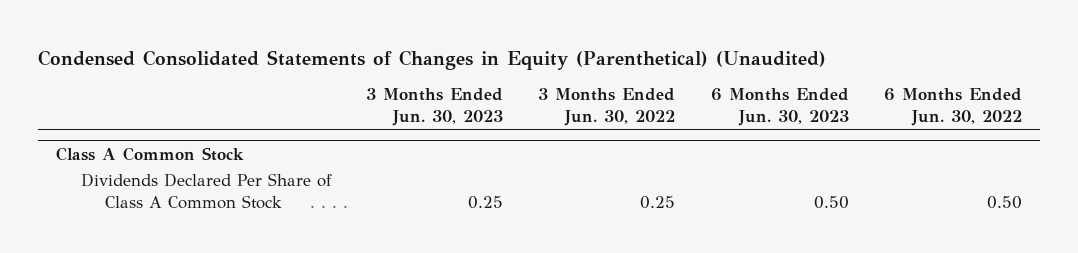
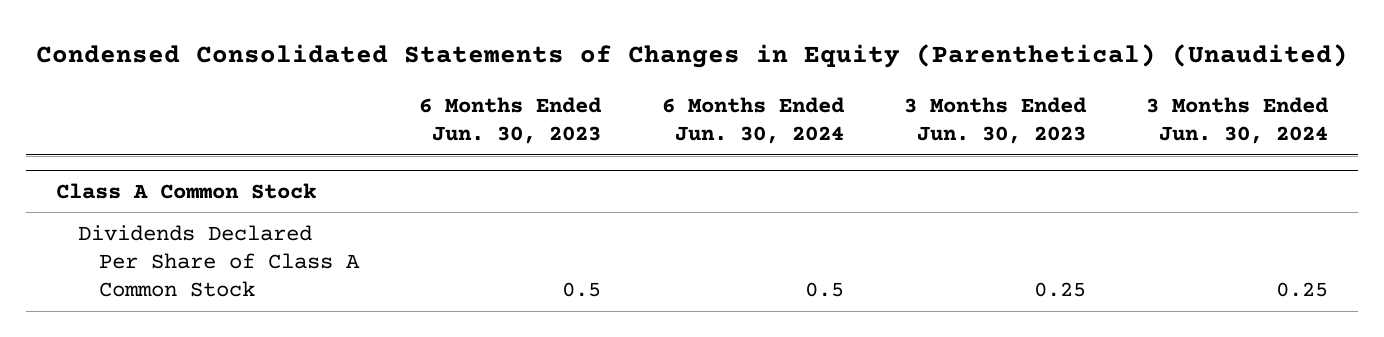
[538,88,676,126] 3 Months Ended Jun. 30, 2022 -> none
[884,88,1023,126] 6 Months Ended Jun. 30, 2022 -> none
none -> [661,97,845,145] 6 Months Ended Jun. 30, 2024
none -> [1145,97,1329,145] 3 Months Ended Jun. 30, 2024
[813,195,849,209] 0.50 -> [562,282,602,298] 0.5

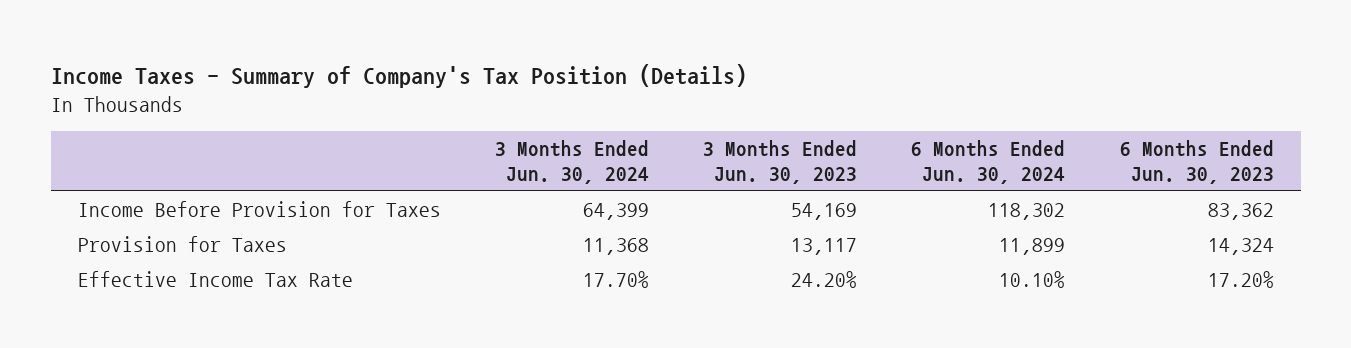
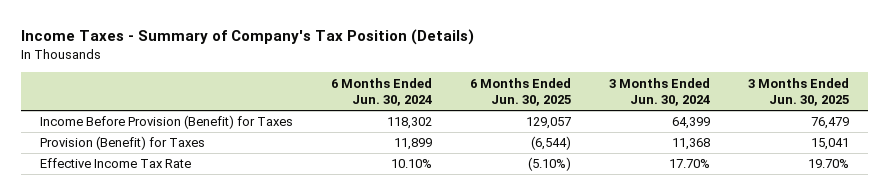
[703,140,858,184] 3 Months Ended Jun. 30, 2023 -> none
[1119,140,1274,184] 6 Months Ended Jun. 30, 2023 -> none
none -> [469,77,571,107] 6 Months Ended Jun. 30, 2025
none -> [748,77,850,107] 3 Months Ended Jun. 30, 2025
[77,201,441,218] Income Before Provision for Taxes -> [39,115,293,130] Income Before Provision (Benefit) for Taxes
[77,236,287,253] Provision for Taxes -> [39,136,205,151] Provision (Benefit) for Taxes

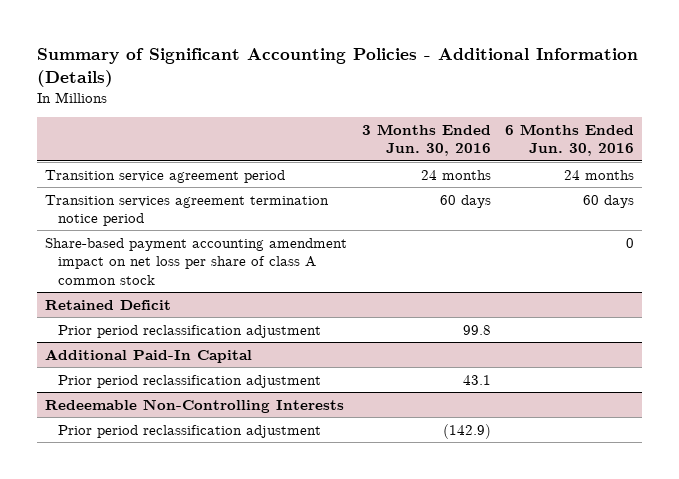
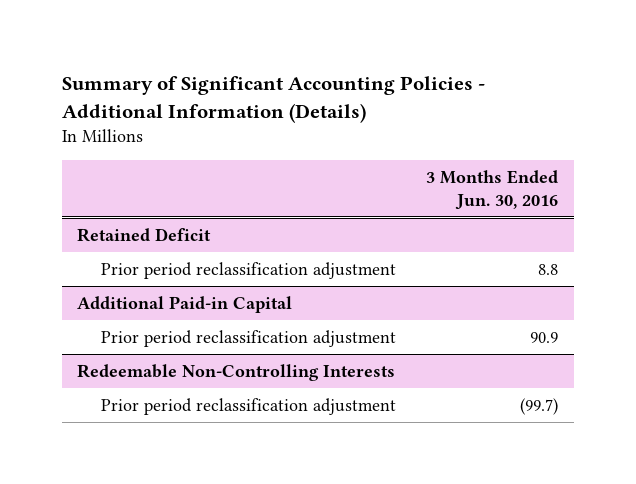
[505,123,635,157] 6 Months Ended Jun. 30, 2016 -> none
[44,169,285,183] Transition service agreement period -> none
[44,194,329,227] Transition services agreement termination notice period -> none
[44,237,347,285] Share-based payment accounting amendment impact on net loss per share of class A common stock -> none
[462,324,491,335] 99.8 -> [538,263,559,275] 8.8
[44,348,252,363] Additional Paid-In Capital -> [77,295,293,313] Additional Paid-in Capital
[462,374,491,385] 43.1 -> [530,331,559,343] 90.9
[442,423,491,439] (142.9) -> [520,397,559,415] (99.7)

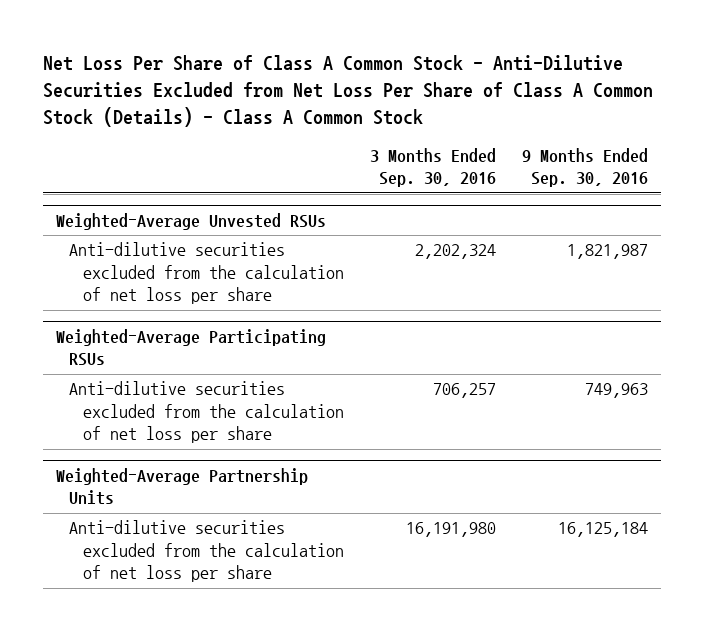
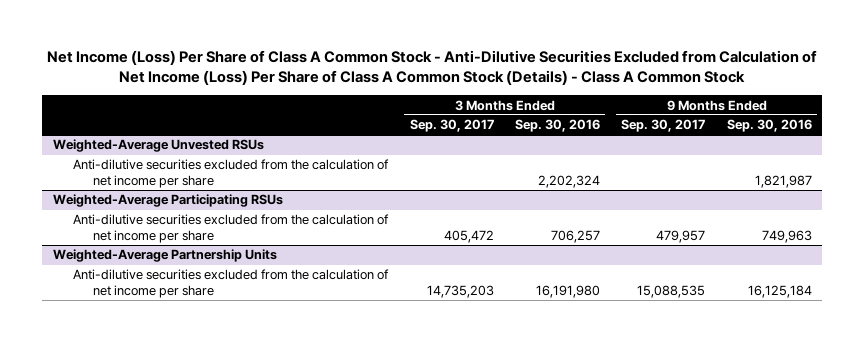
[42,55,653,128] Net Loss Per Share of Class A Common Stock - Anti-Dilutive Securities Excluded from Net Loss Per Share of Class A Common Stock (Details) - Class A Common Stock -> [47,50,818,86] Net Income (Loss) Per Share of Class A Common Stock - Anti-Dilutive Securities Excluded from Calculation of Net Income (Loss) Per Share of Class A Common Stock (Details) - Class A Common Stock
none -> [409,119,494,133] Sep. 30, 2017
none -> [621,119,706,133] Sep. 30, 2017
[69,242,344,305] Anti-dilutive securities excluded from the calculation of net loss per share -> [73,159,390,188] Anti-dilutive securities excluded from the calculation of net income per share
[69,381,344,444] Anti-dilutive securities excluded from the calculation of net loss per share -> [73,214,390,243] Anti-dilutive securities excluded from the calculation of net income per share
[69,520,344,583] Anti-dilutive securities excluded from the calculation of net loss per share -> [73,269,390,298] Anti-dilutive securities excluded from the calculation of net income per share

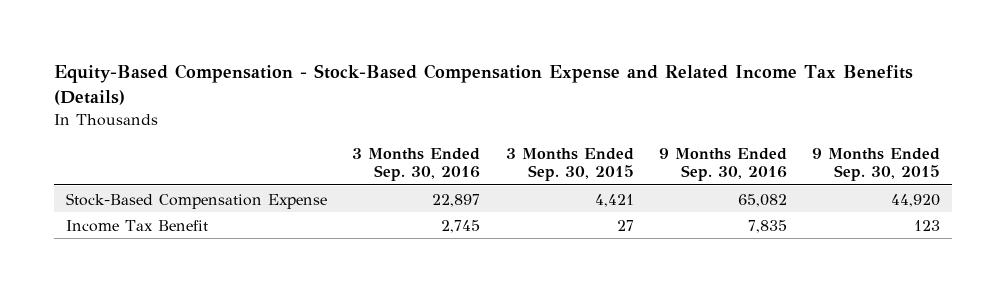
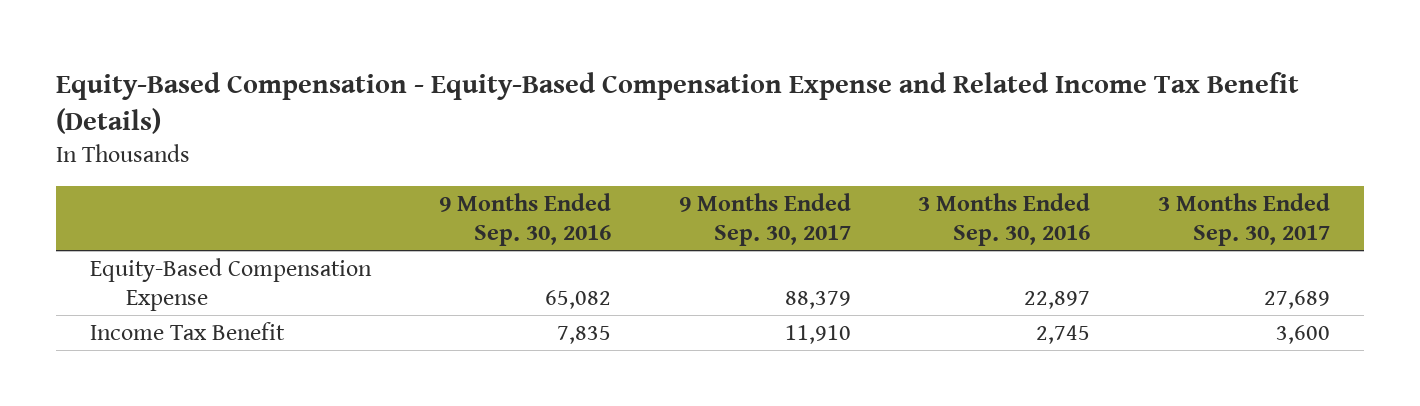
[53,64,913,106] Equity-Based Compensation - Stock-Based Compensation Expense and Related Income Tax Benefits (Details) -> [55,71,1299,135] Equity-Based Compensation - Equity-Based Compensation Expense and Related Income Tax Benefit (Details)
[505,147,634,182] 3 Months Ended Sep. 30, 2015 -> none
[811,147,940,182] 9 Months Ended Sep. 30, 2015 -> none
none -> [678,193,851,247] 9 Months Ended Sep. 30, 2017
none -> [1158,193,1331,247] 3 Months Ended Sep. 30, 2017
[66,192,328,209] Stock-Based Compensation Expense -> [89,258,372,311] Equity-Based Compensation Expense

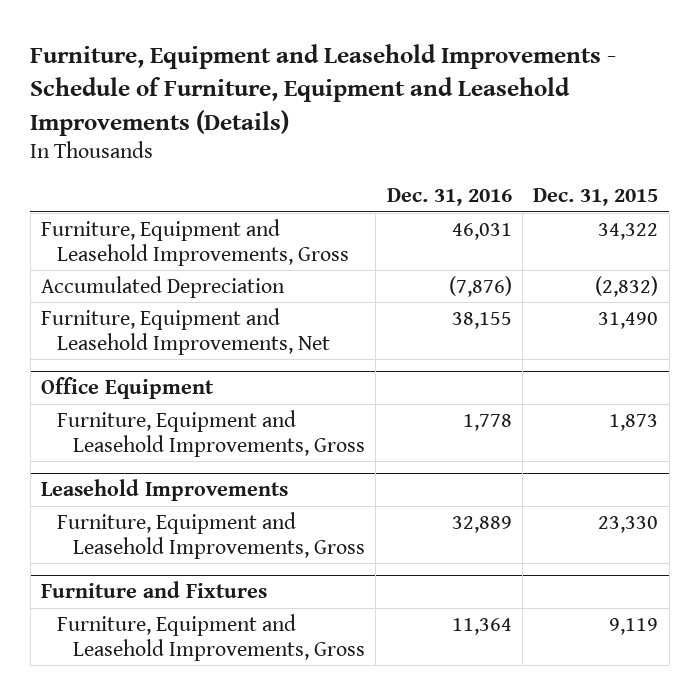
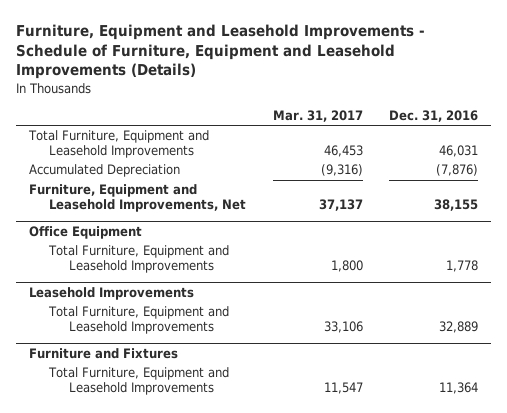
[533,188,659,207] Dec. 31, 2015 -> none
none -> [272,109,363,122] Mar. 31, 2017
[41,218,349,266] Furniture, Equipment and Leasehold Improvements, Gross -> [28,130,210,159] Total Furniture, Equipment and Leasehold Improvements
[56,409,365,457] Furniture, Equipment and Leasehold Improvements, Gross -> [48,245,230,274] Total Furniture, Equipment and Leasehold Improvements
[56,511,365,559] Furniture, Equipment and Leasehold Improvements, Gross -> [48,306,230,335] Total Furniture, Equipment and Leasehold Improvements
[56,613,365,661] Furniture, Equipment and Leasehold Improvements, Gross -> [48,367,230,396] Total Furniture, Equipment and Leasehold Improvements

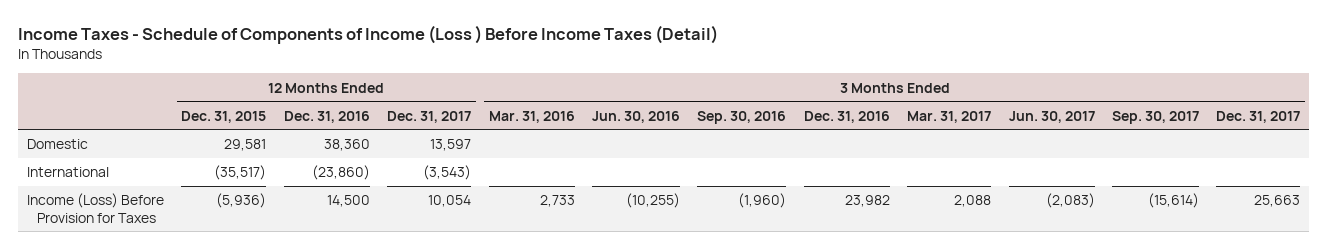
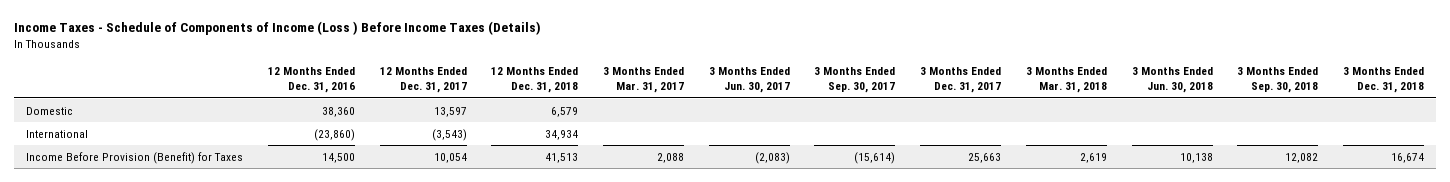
[18,25,719,45] Income Taxes - Schedule of Components of Income (Loss ) Before Income Taxes (Detail) -> [13,21,541,36] Income Taxes - Schedule of Components of Income (Loss ) Before Income Taxes (Details)
[181,110,267,123] Dec. 31, 2015 -> none
[488,110,575,123] Mar. 31, 2016 -> none
[592,110,681,123] Jun. 30, 2016 -> none
[697,110,787,124] Sep. 30, 2016 -> none
[803,110,890,123] Dec. 31, 2016 -> none
none -> [491,67,579,94] 12 Months Ended Dec. 31, 2018
none -> [1025,67,1107,94] 3 Months Ended Mar. 31, 2018
none -> [1131,67,1213,94] 3 Months Ended Jun. 30, 2018
none -> [1237,67,1319,94] 3 Months Ended Sep. 30, 2018
none -> [1343,67,1425,94] 3 Months Ended Dec. 31, 2018
[26,193,164,223] Income (Loss) Before Provision for Taxes -> [26,151,244,164] Income Before Provision (Benefit) for Taxes

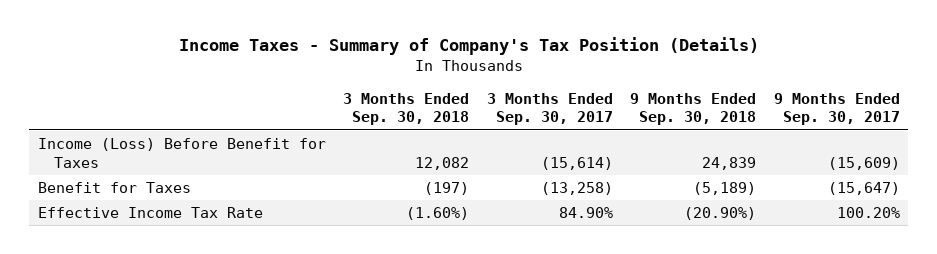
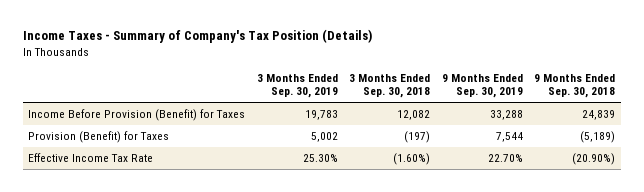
[486,92,613,126] 3 Months Ended Sep. 30, 2017 -> none
[773,92,900,126] 9 Months Ended Sep. 30, 2017 -> none
none -> [256,73,338,99] 3 Months Ended Sep. 30, 2019
none -> [441,73,523,99] 9 Months Ended Sep. 30, 2019
[37,137,326,168] Income (Loss) Before Benefit for Taxes -> [28,109,246,122] Income Before Provision (Benefit) for Taxes
[37,181,191,193] Benefit for Taxes -> [28,131,170,144] Provision (Benefit) for Taxes

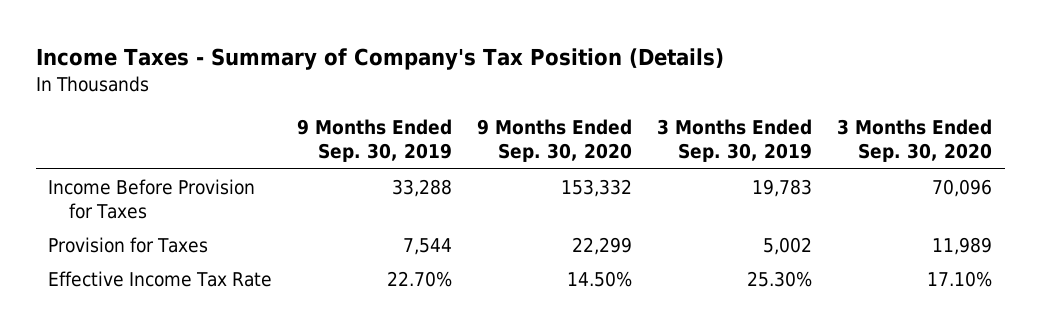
[349,73,431,99] 3 Months Ended Sep. 30, 2018 -> none
[534,73,616,99] 9 Months Ended Sep. 30, 2018 -> none
none -> [477,119,633,163] 9 Months Ended Sep. 30, 2020
none -> [837,119,993,163] 3 Months Ended Sep. 30, 2020
[28,109,246,122] Income Before Provision (Benefit) for Taxes -> [48,179,256,220] Income Before Provision for Taxes
[28,131,170,144] Provision (Benefit) for Taxes -> [48,237,209,254] Provision for Taxes

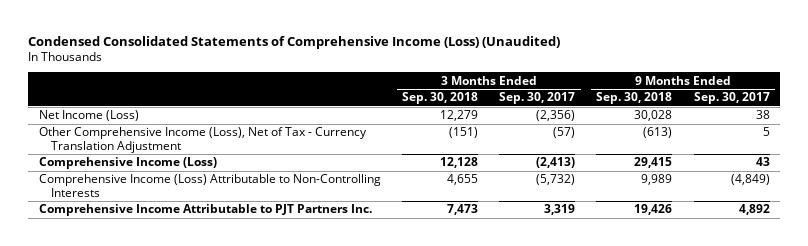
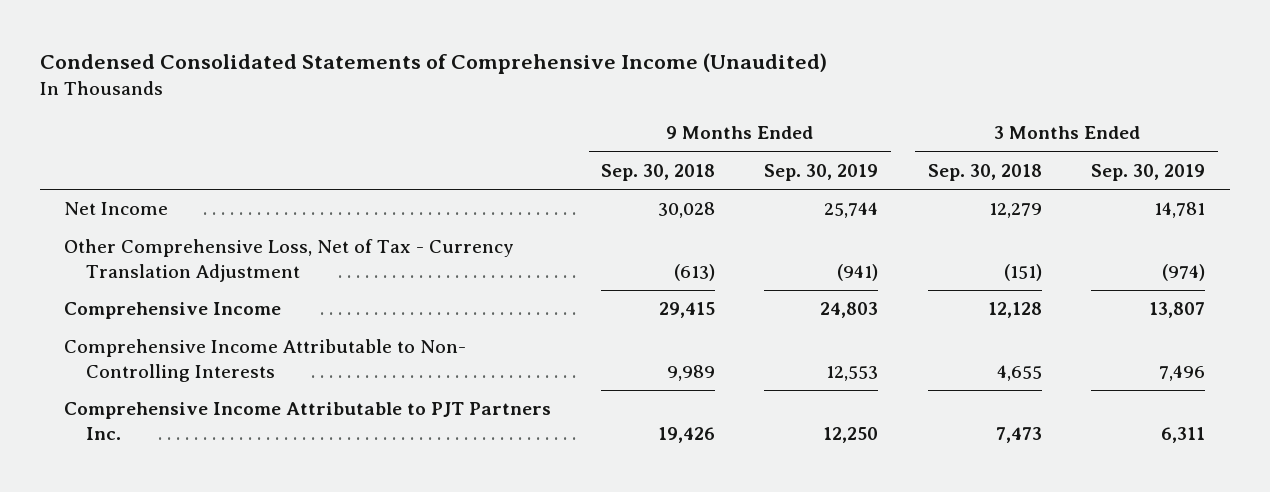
[28,35,561,49] Condensed Consolidated Statements of Comprehensive Income (Loss) (Unaudited) -> [39,53,827,75] Condensed Consolidated Statements of Comprehensive Income (Unaudited)
[499,92,576,105] Sep. 30, 2017 -> none
[693,92,770,105] Sep. 30, 2017 -> none
none -> [764,163,879,181] Sep. 30, 2019
none -> [1091,163,1206,181] Sep. 30, 2019
[38,110,139,122] Net Income (Loss) -> [64,202,169,216] Net Income
[38,127,367,154] Other Comprehensive Income (Loss), Net of Tax - Currency Translation Adjustment -> [64,239,515,282] Other Comprehensive Loss, Net of Tax - Currency Translation Adjustment
[38,157,217,170] Comprehensive Income (Loss) -> [64,302,282,320] Comprehensive Income
[38,174,381,198] Comprehensive Income (Loss) Attributable to Non-Controlling Interests -> [64,339,467,382] Comprehensive Income Attributable to Non- Controlling Interests

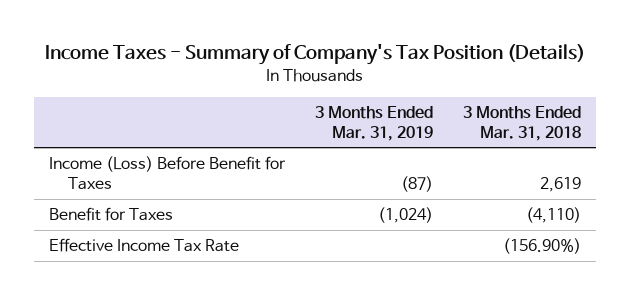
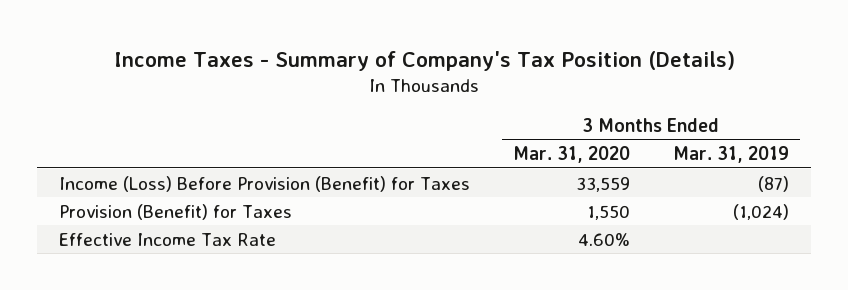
[462,105,581,141] 3 Months Ended Mar. 31, 2018 -> none
none -> [512,146,630,164] Mar. 31, 2020
[49,156,287,190] Income (Loss) Before Benefit for Taxes -> [58,175,470,192] Income (Loss) Before Provision (Benefit) for Taxes
[49,207,174,222] Benefit for Taxes -> [58,203,292,220] Provision (Benefit) for Taxes

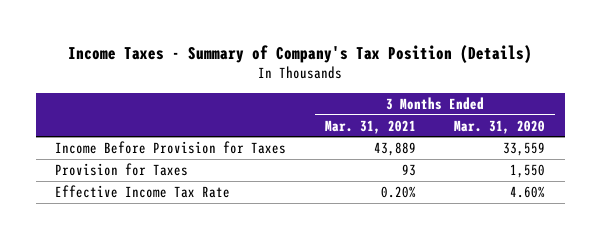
[672,146,789,164] Mar. 31, 2019 -> none
none -> [324,119,416,134] Mar. 31, 2021
[58,175,470,192] Income (Loss) Before Provision (Benefit) for Taxes -> [55,140,287,154] Income Before Provision for Taxes
[58,203,292,220] Provision (Benefit) for Taxes -> [55,162,189,176] Provision for Taxes

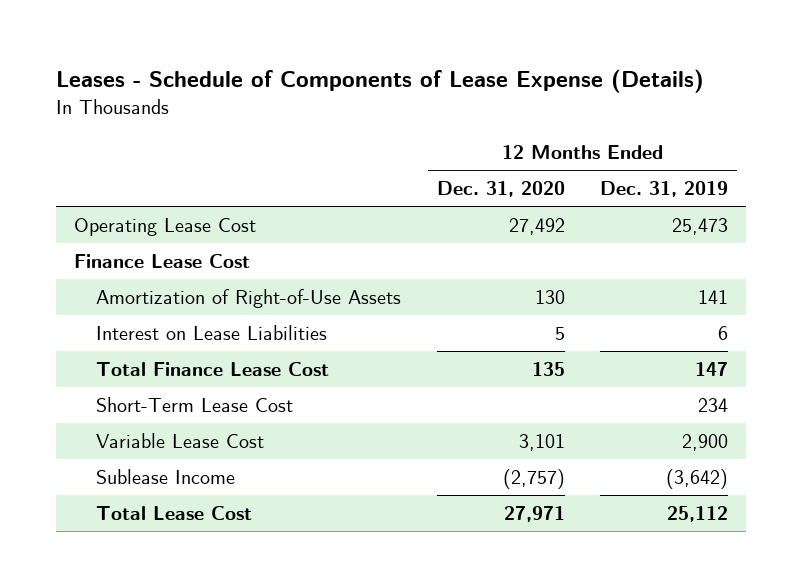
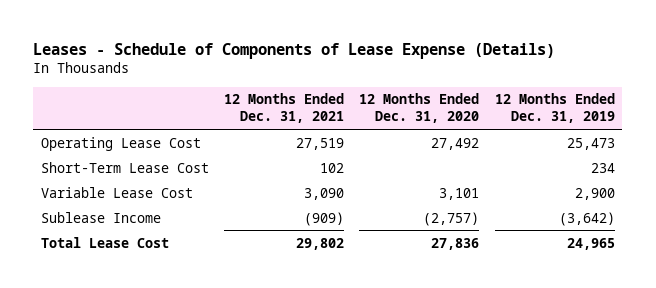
none -> [224,93,345,124] 12 Months Ended Dec. 31, 2021
[74,253,251,268] Finance Lease Cost -> none
[95,288,401,308] Amortization of Right-of-Use Assets -> none
[95,324,327,340] Interest on Lease Liabilities -> none
[95,361,329,376] Total Finance Lease Cost -> none
[503,505,565,522] 27,971 -> [431,237,480,250] 27,836
[667,505,729,522] 25,112 -> [566,237,615,250] 24,965

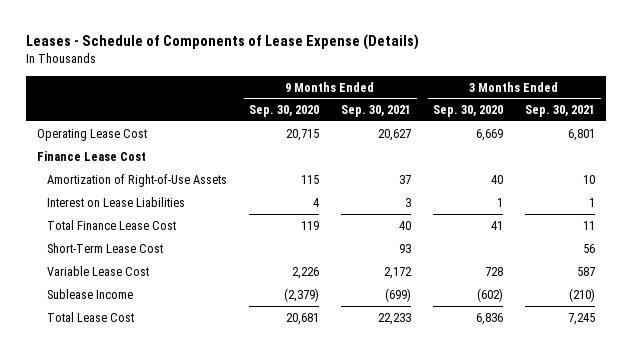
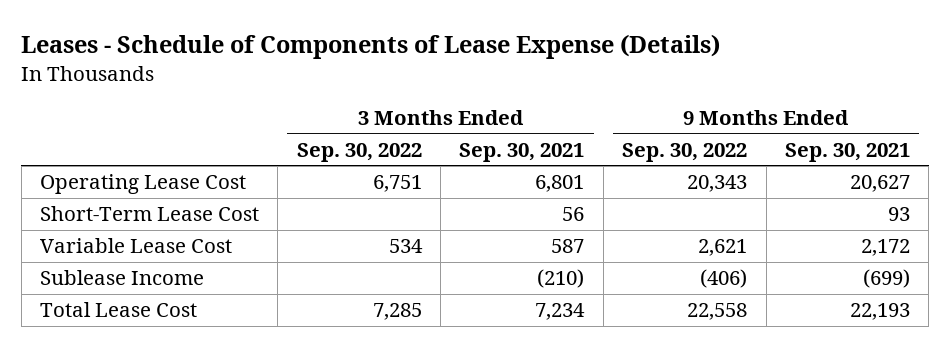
[249,105,320,118] Sep. 30, 2020 -> none
[433,105,504,118] Sep. 30, 2020 -> none
none -> [296,142,422,162] Sep. 30, 2022
none -> [622,142,748,162] Sep. 30, 2022
[37,150,147,161] Finance Lease Cost -> none
[47,173,228,187] Amortization of Right-of-Use Assets -> none
[47,196,186,207] Interest on Lease Liabilities -> none
[47,219,177,230] Total Finance Lease Cost -> none
[378,312,412,325] 22,233 -> [849,303,910,321] 22,193
[568,312,596,325] 7,245 -> [535,303,586,321] 7,234

